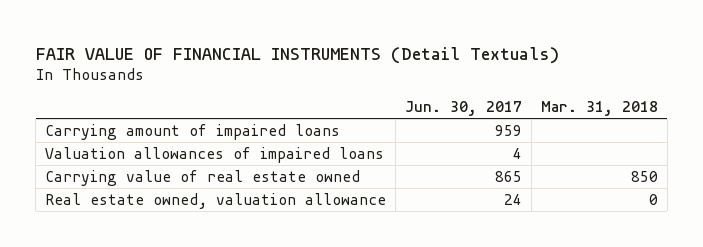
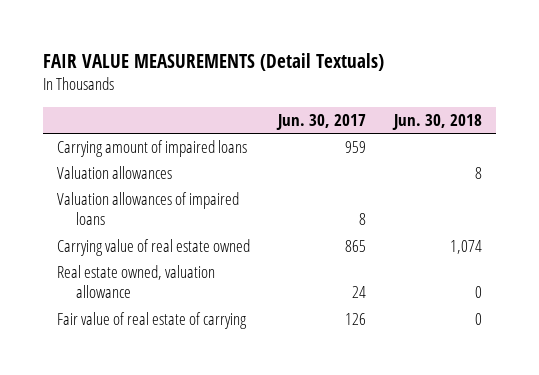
[35,46,559,64] FAIR VALUE OF FINANCIAL INSTRUMENTS (Detail Textuals) -> [42,53,384,72] FAIR VALUE MEASUREMENTS (Detail Textuals)
[540,101,658,117] Mar. 31, 2018 -> none
none -> [391,113,482,130] Jun. 30, 2018
none -> [56,166,172,180] Valuation allowances
[512,147,522,159] 4 -> [358,213,366,226] 8
none -> [56,312,247,330] Fair value of real estate of carrying

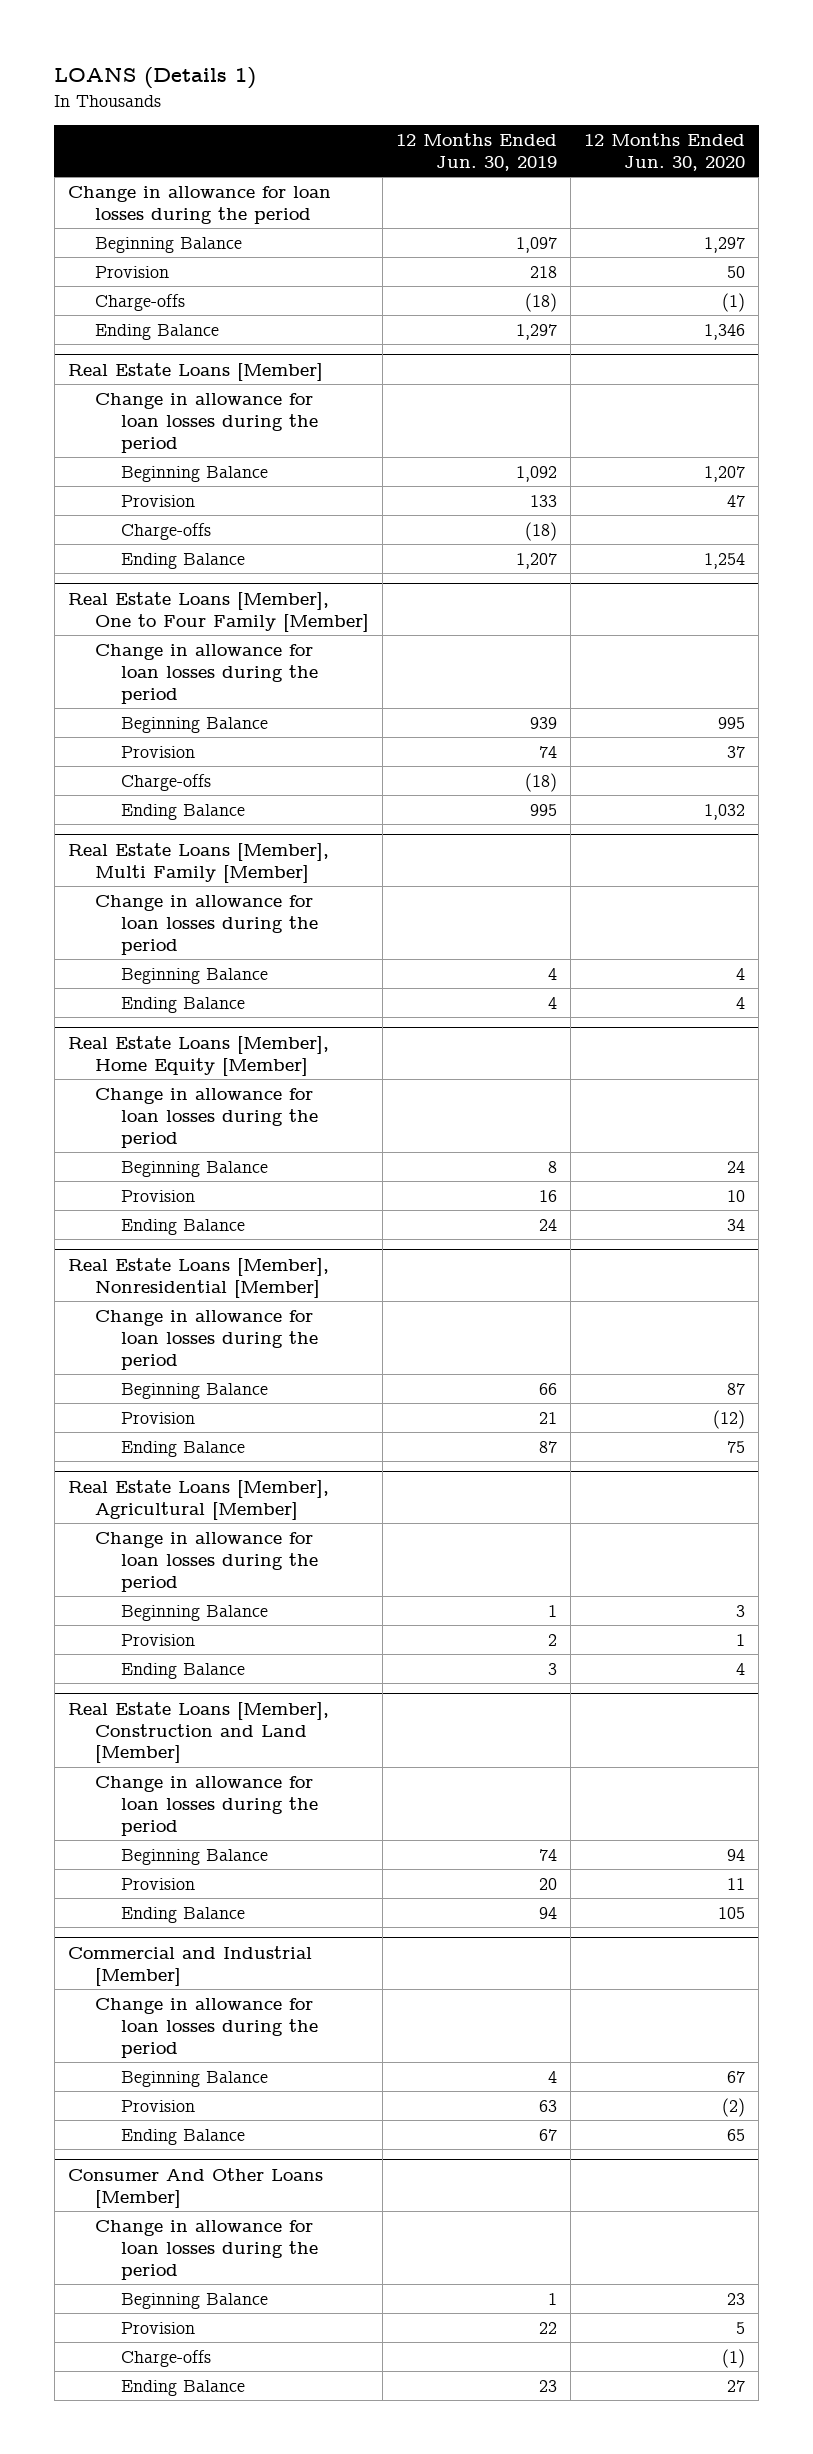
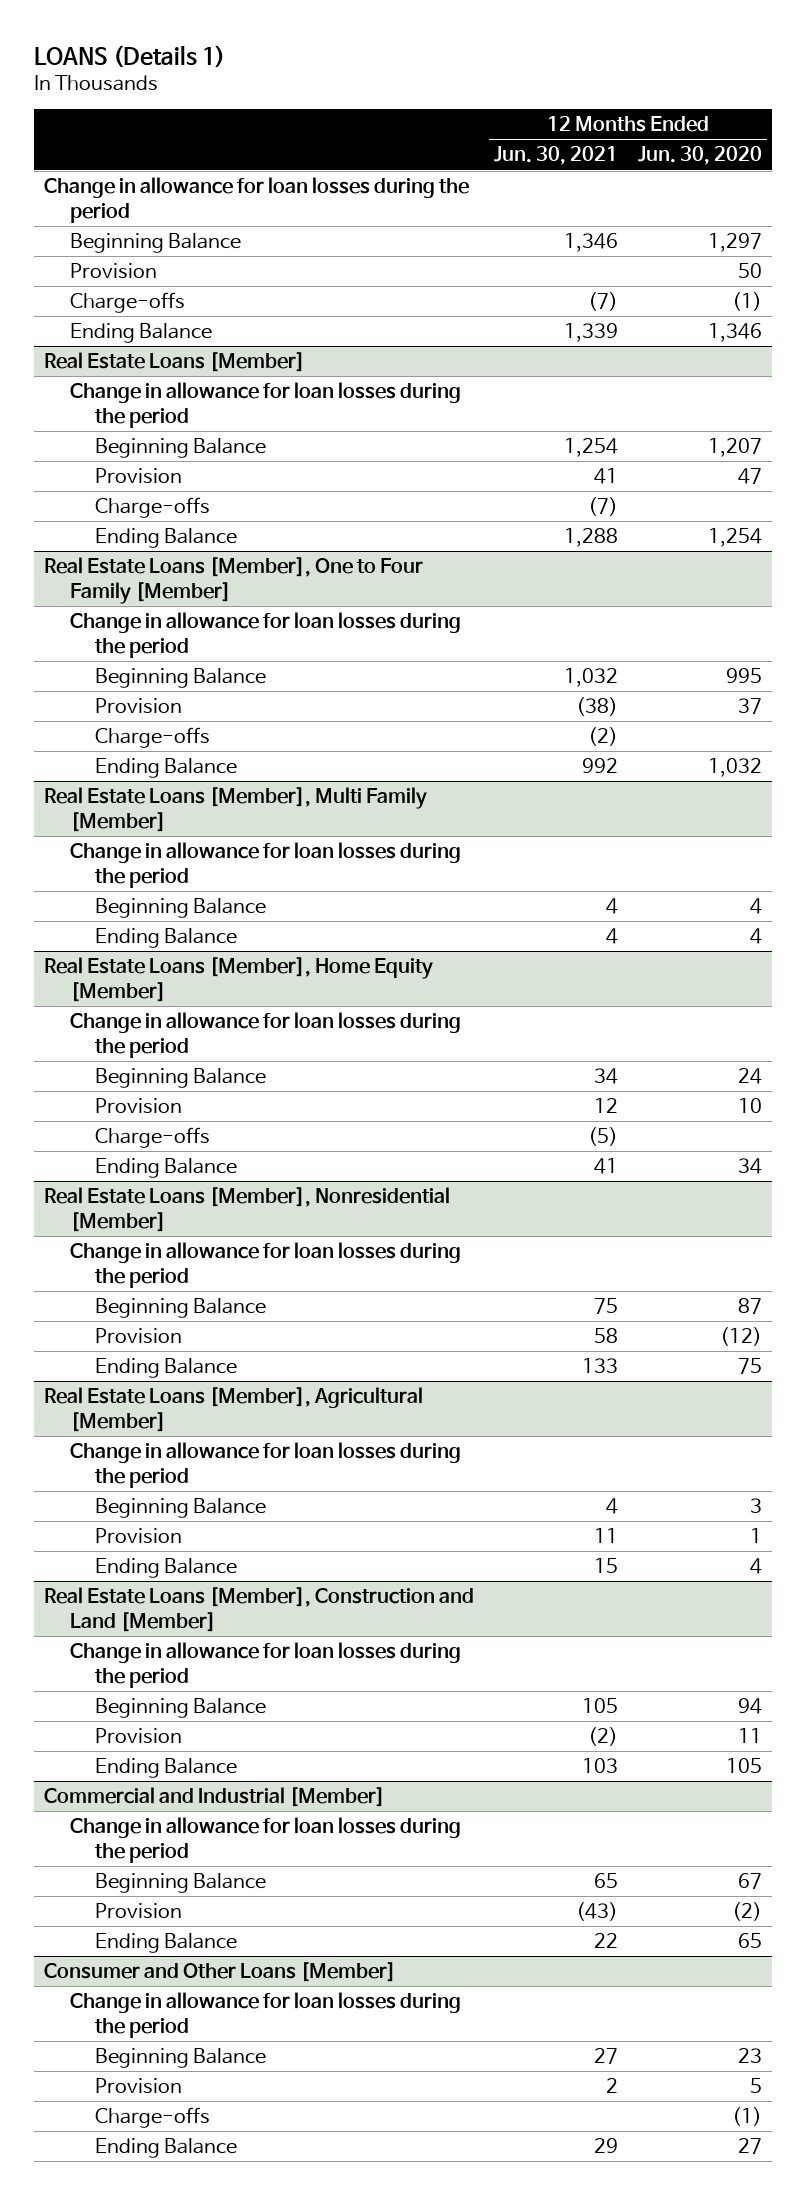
[395,132,557,171] 12 Months Ended Jun. 30, 2019 -> none
none -> [494,146,619,166] Jun. 30, 2021
none -> [95,1127,211,1149] Charge-offs
[67,2167,323,2208] Consumer And Other Loans [Member] -> [43,1962,396,1983] Consumer and Other Loans [Member]

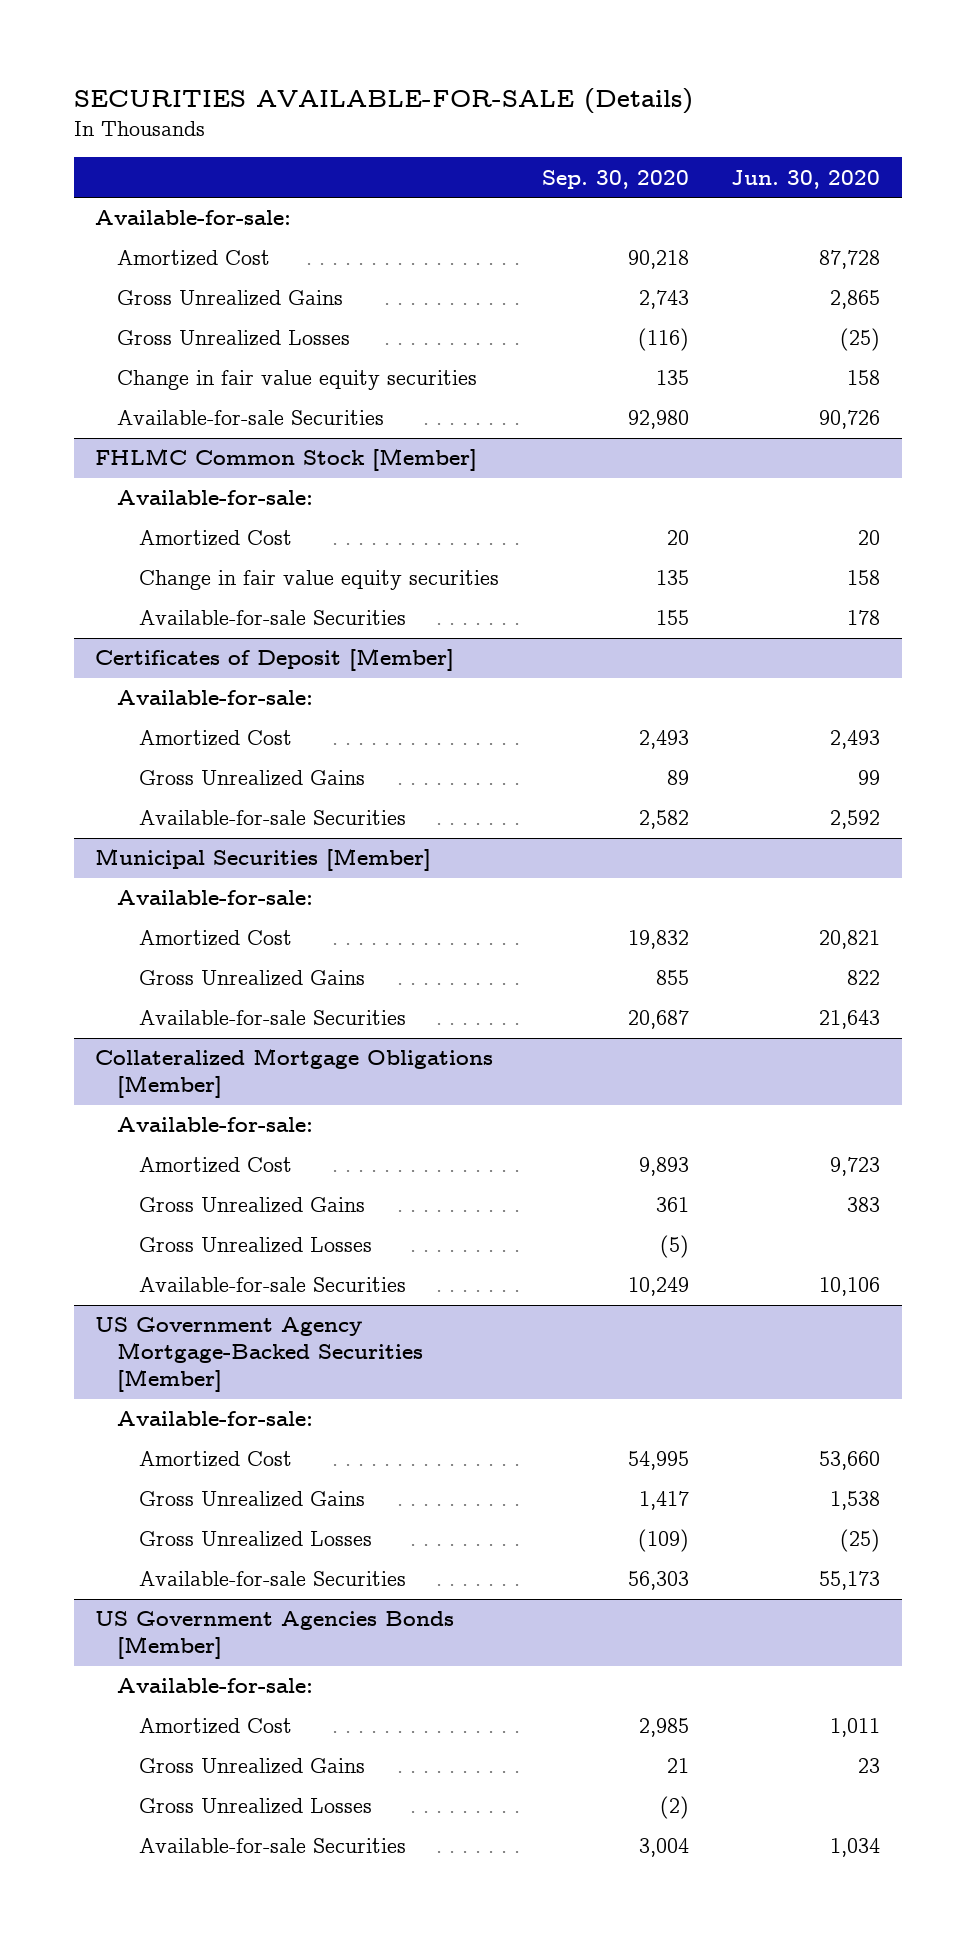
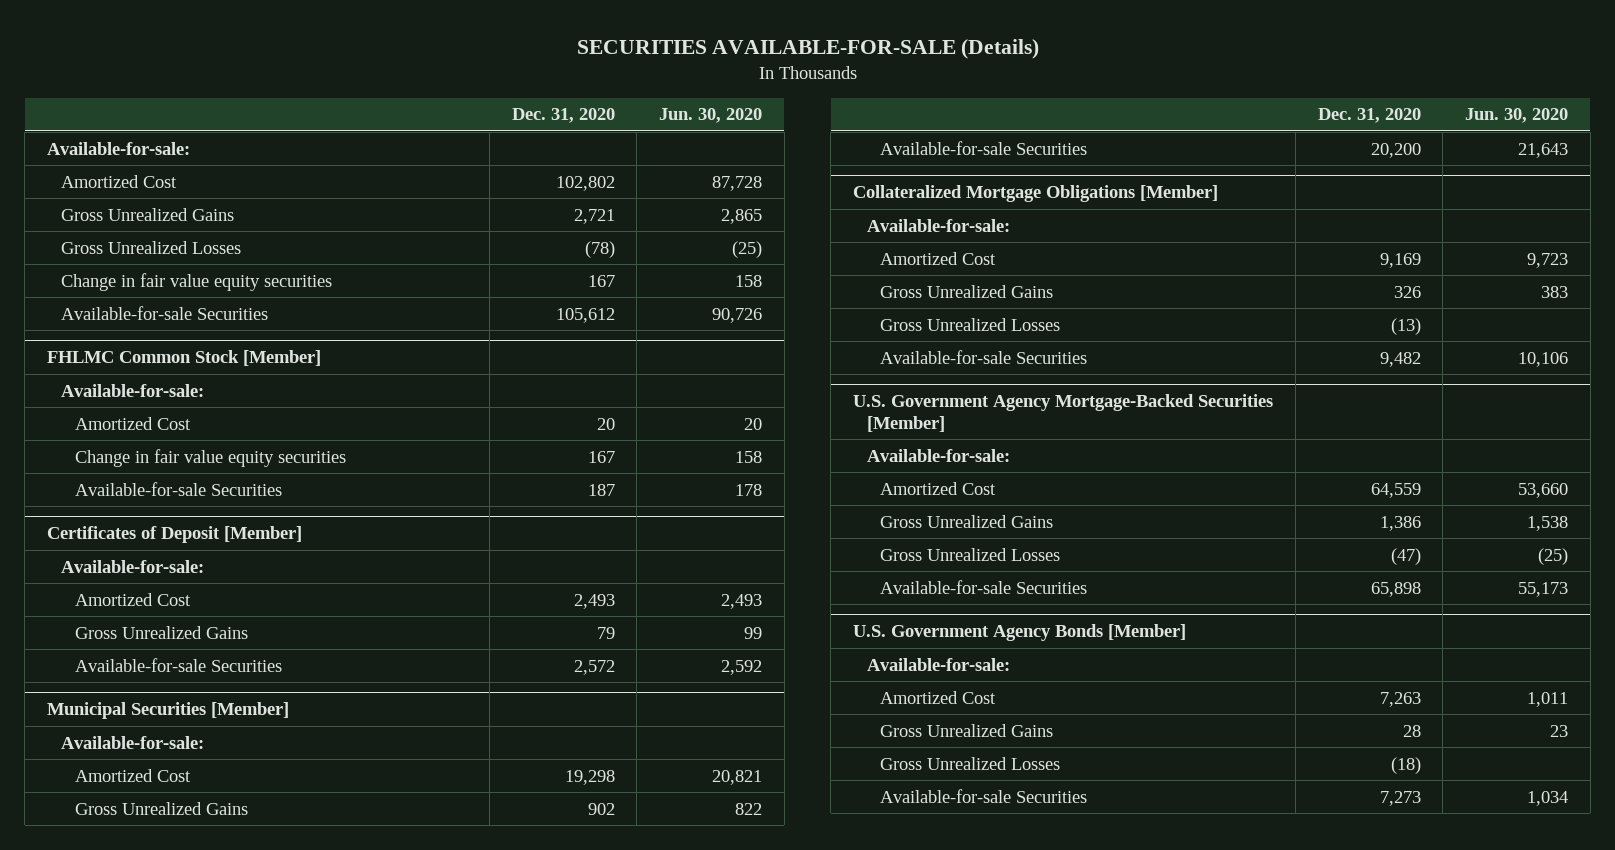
[541,169,689,189] Sep. 30, 2020 -> none
none -> [511,108,615,124] Dec. 31, 2020
[95,1317,424,1393] US Government Agency Mortgage-Backed Securities [Member] -> [853,394,1274,432] U.S. Government Agency Mortgage-Backed Securities [Member]
[95,1611,455,1660] US Government Agencies Bonds [Member] -> [853,624,1187,642] U.S. Government Agency Bonds [Member]

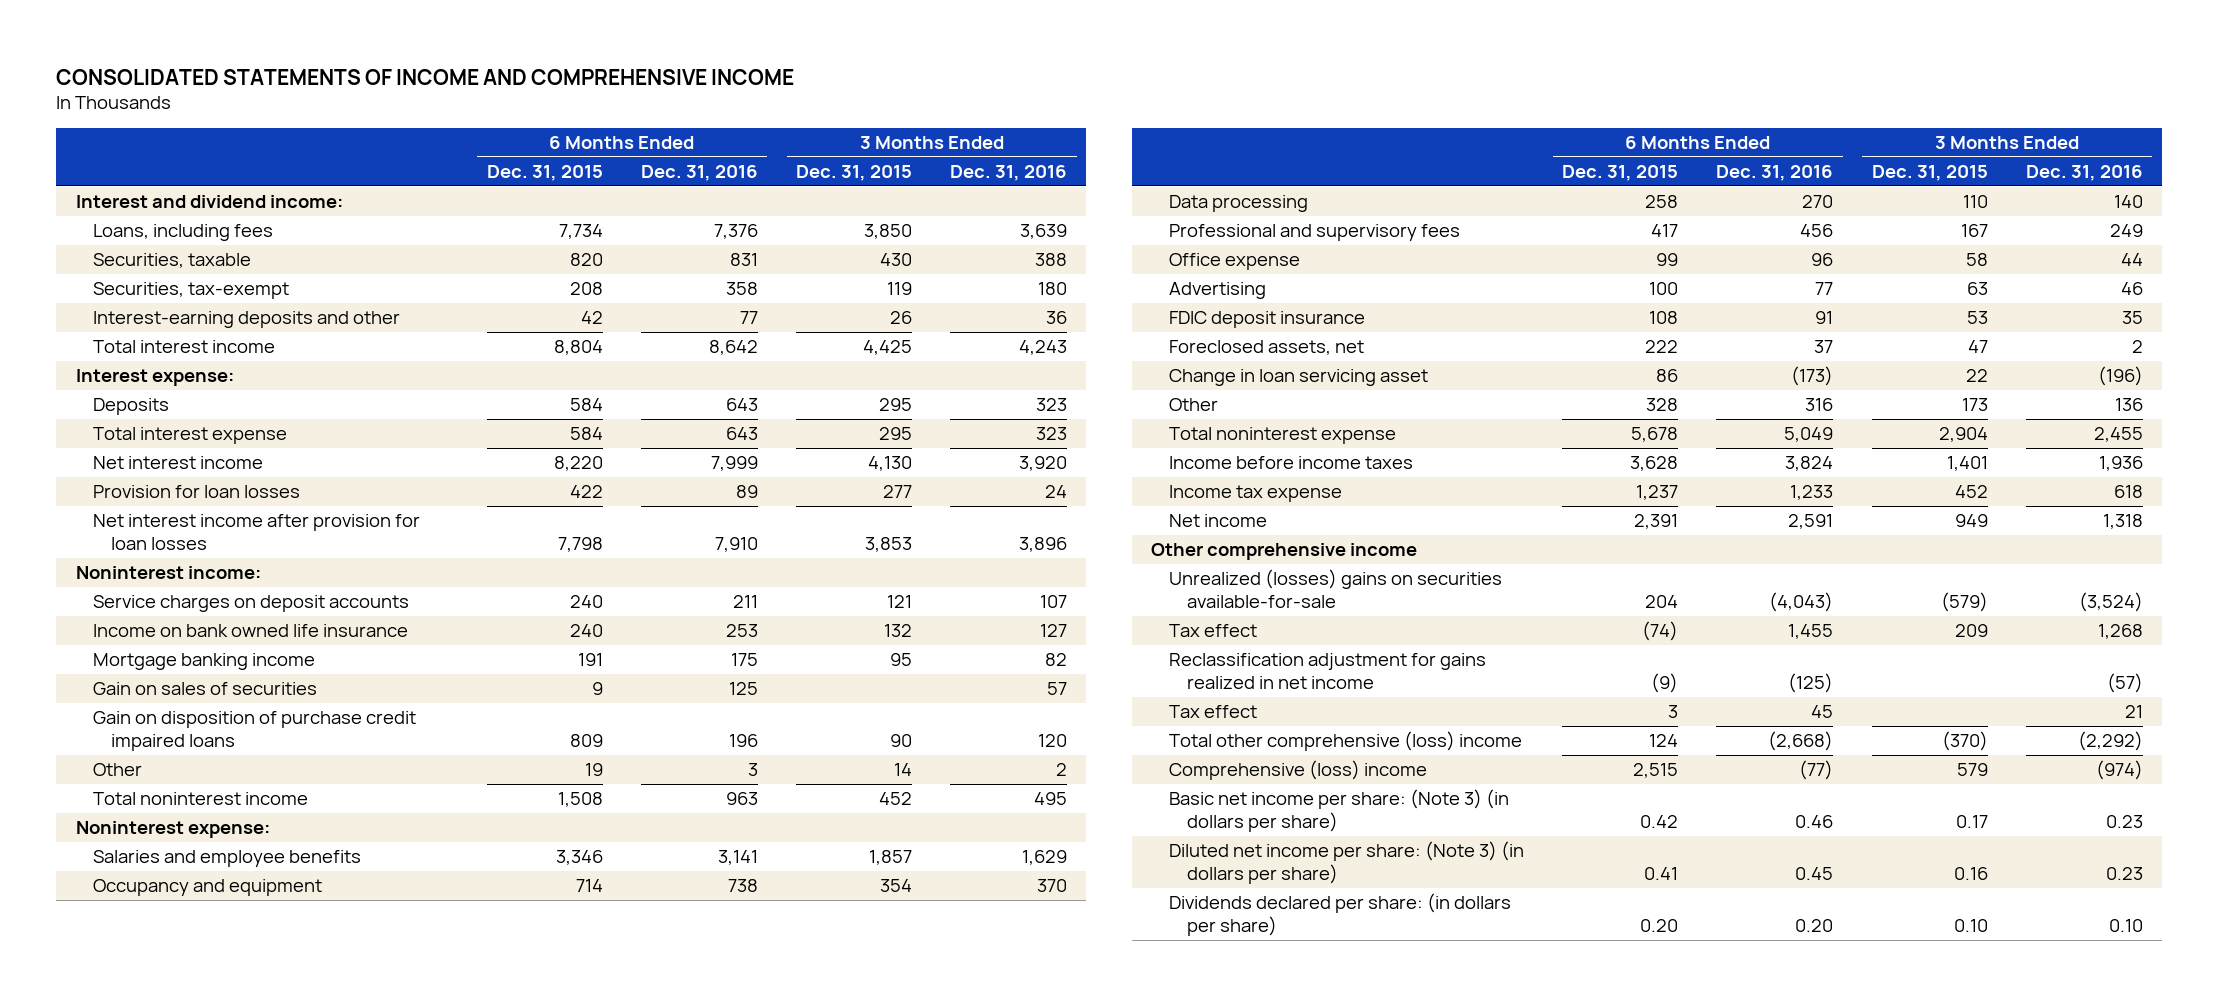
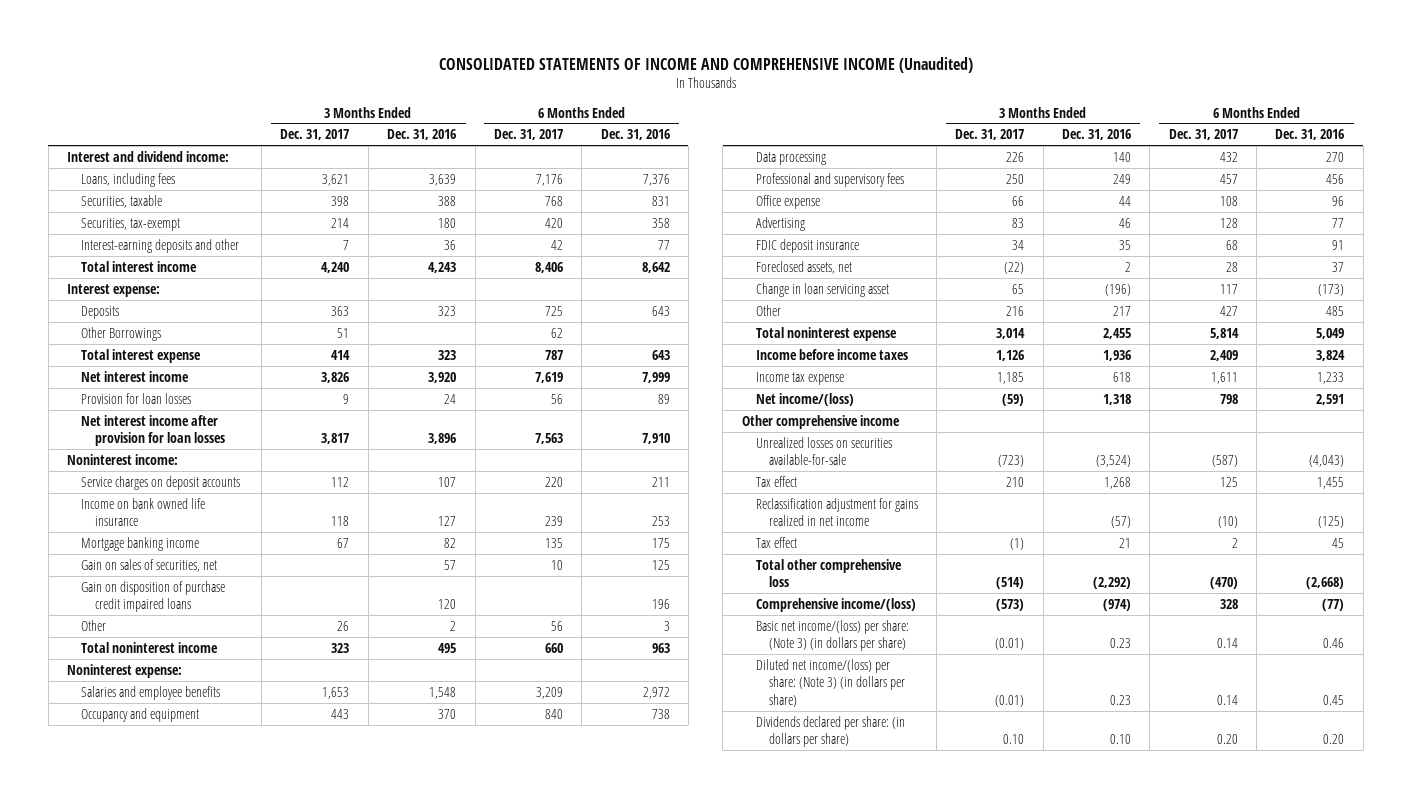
[56,68,795,85] CONSOLIDATED STATEMENTS OF INCOME AND COMPREHENSIVE INCOME -> [438,56,973,73] CONSOLIDATED STATEMENTS OF INCOME AND COMPREHENSIVE INCOME (Unaudited)
[486,164,603,181] Dec. 31, 2015 -> none
[796,164,913,181] Dec. 31, 2015 -> none
none -> [280,129,350,141] Dec. 31, 2017
none -> [493,129,563,141] Dec. 31, 2017
none -> [80,326,161,341] Other Borrowings
[93,682,318,696] Gain on sales of securities -> [80,558,217,572] Gain on sales of securities, net
[717,850,758,866] 3,141 -> [642,686,670,699] 2,972
[1022,850,1068,866] 1,629 -> [429,686,457,699] 1,548
[1805,398,1834,412] 316 -> [1326,305,1345,316] 485
[2114,398,2143,412] 136 -> [1112,305,1131,316] 217
[1168,514,1267,528] Net income -> [755,392,854,406] Net income/(loss)
[1168,569,1502,609] Unrealized (losses) gains on securities available-for-sale -> [755,436,892,466] Unrealized losses on securities available-for-sale
[1168,731,1522,752] Total other comprehensive (loss) income -> [755,558,902,588] Total other comprehensive loss
[1168,760,1427,781] Comprehensive (loss) income -> [755,597,916,612] Comprehensive income/(loss)
[1168,789,1509,833] Basic net income per share: (Note 3) (in dollars per share) -> [755,619,909,652] Basic net income/(loss) per share: (Note 3) (in dollars per share)
[1168,841,1524,885] Diluted net income per share: (Note 3) (in dollars per share) -> [755,658,906,708] Diluted net income/(loss) per share: (Note 3) (in dollars per share)

